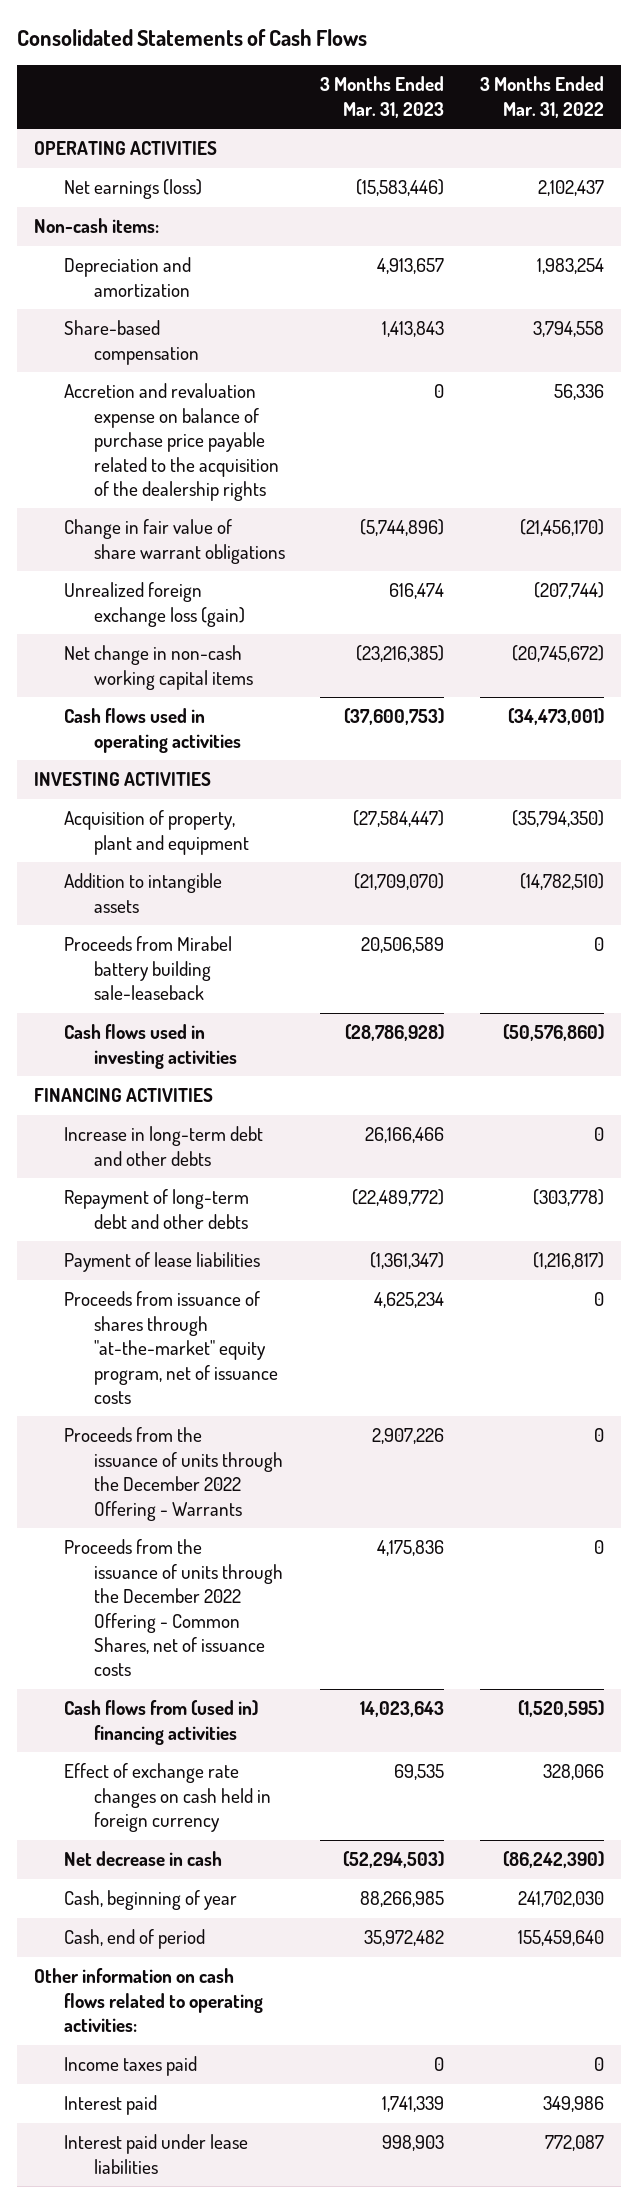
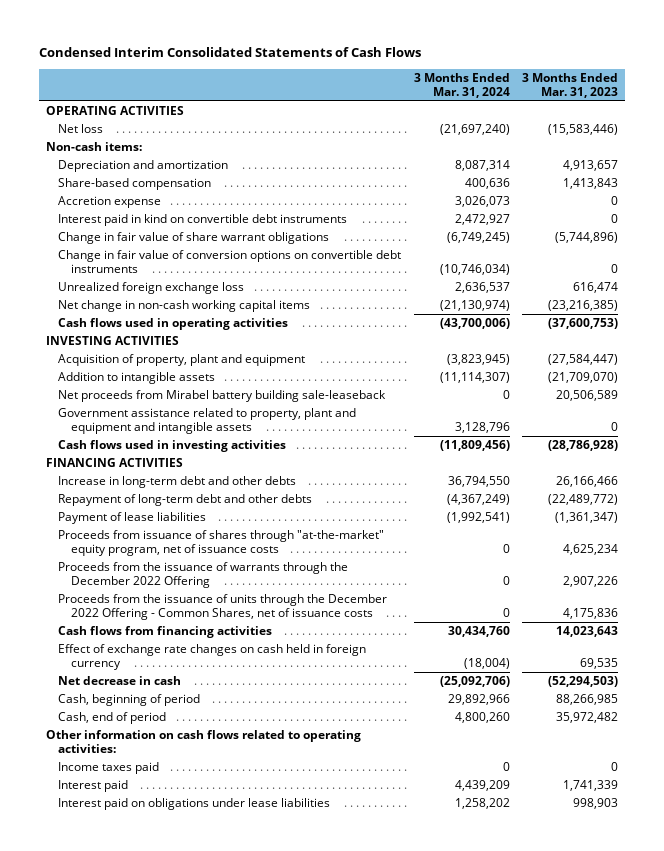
[16,29,367,47] Consolidated Statements of Cash Flows -> [39,47,422,58] Condensed Interim Consolidated Statements of Cash Flows
[479,76,604,118] 3 Months Ended Mar. 31, 2022 -> none
none -> [413,72,510,98] 3 Months Ended Mar. 31, 2024
[64,179,203,200] Net earnings (loss) -> [58,124,104,134] Net loss
[64,383,280,501] Accretion and revaluation expense on balance of purchase price payable related to the acquisition of the dealership rights -> none
none -> [58,196,162,209] Accretion expense
none -> [58,214,348,227] Interest paid in kind on convertible debt instruments
none -> [58,250,402,274] Change in fair value of conversion options on convertible debt instruments
[64,582,246,627] Unrealized foreign exchange loss (gain) -> [58,282,245,295] Unrealized foreign exchange loss
[64,936,233,1001] Proceeds from Mirabel battery building sale-leaseback -> [58,390,387,403] Net proceeds from Mirabel battery building sale-leaseback
none -> [58,408,357,435] Government assistance related to property, plant and equipment and intangible assets
[64,1427,284,1521] Proceeds from the issuance of units through the December 2022 Offering - Warrants -> [58,562,349,589] Proceeds from the issuance of warrants through the December 2022 Offering
[64,1700,259,1745] Cash flows from (used in) financing activities -> [58,626,273,639] Cash flows from financing activities
[64,1890,238,1911] Cash, beginning of year -> [58,694,201,707] Cash, beginning of period
[64,2134,249,2174] Interest paid under lease liabilities -> [58,798,331,811] Interest paid on obligations under lease liabilities

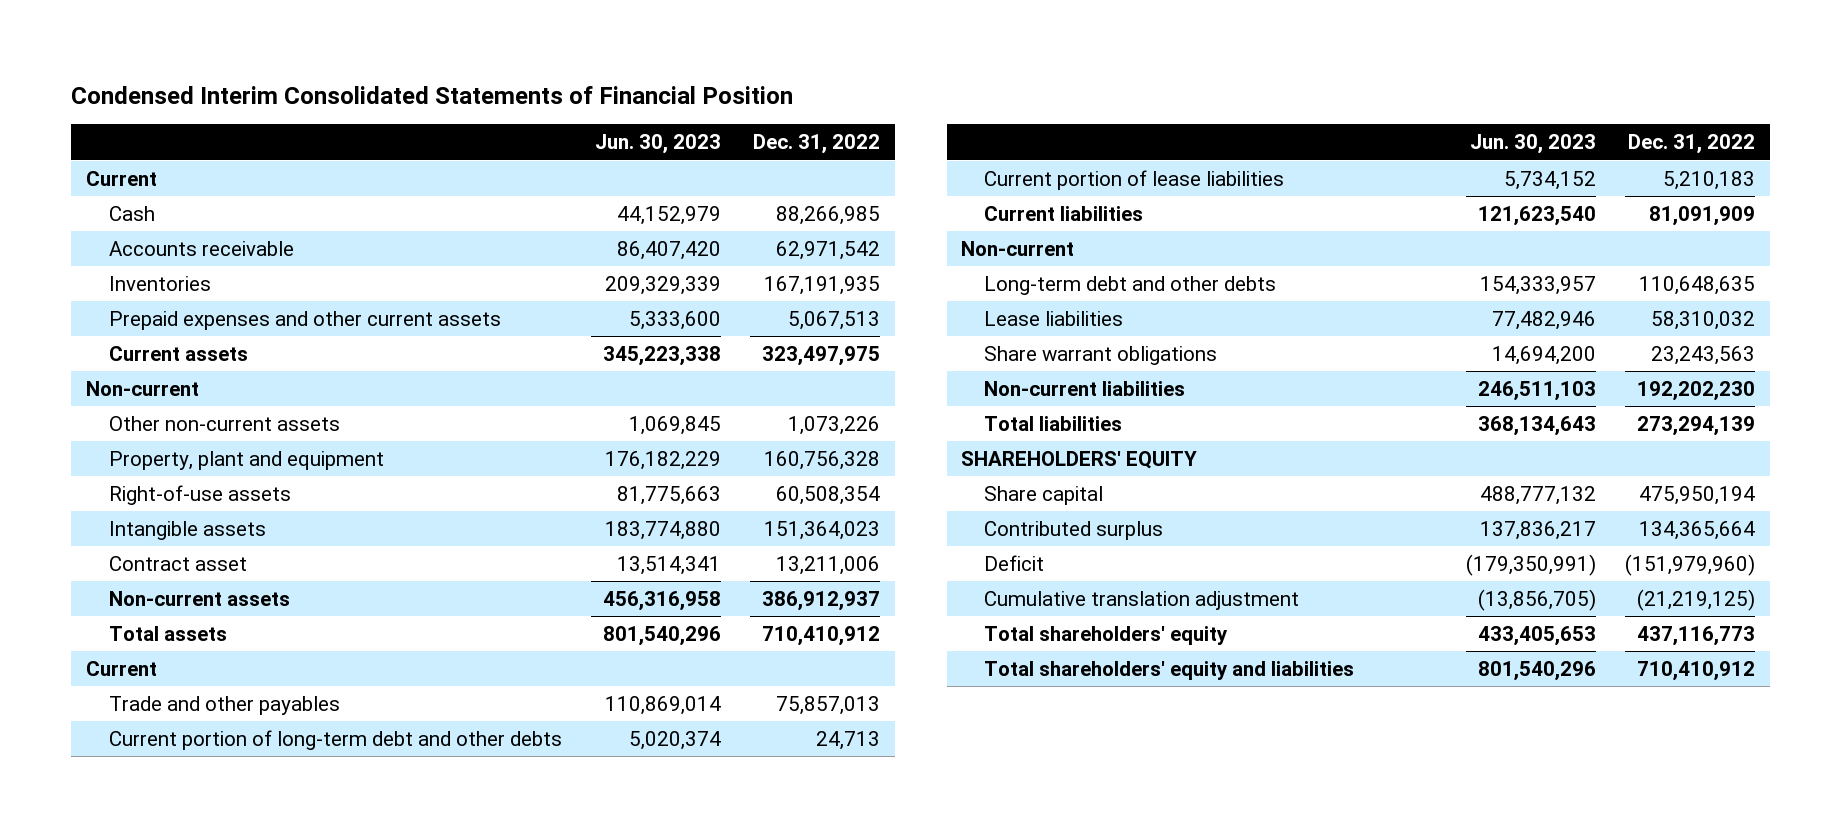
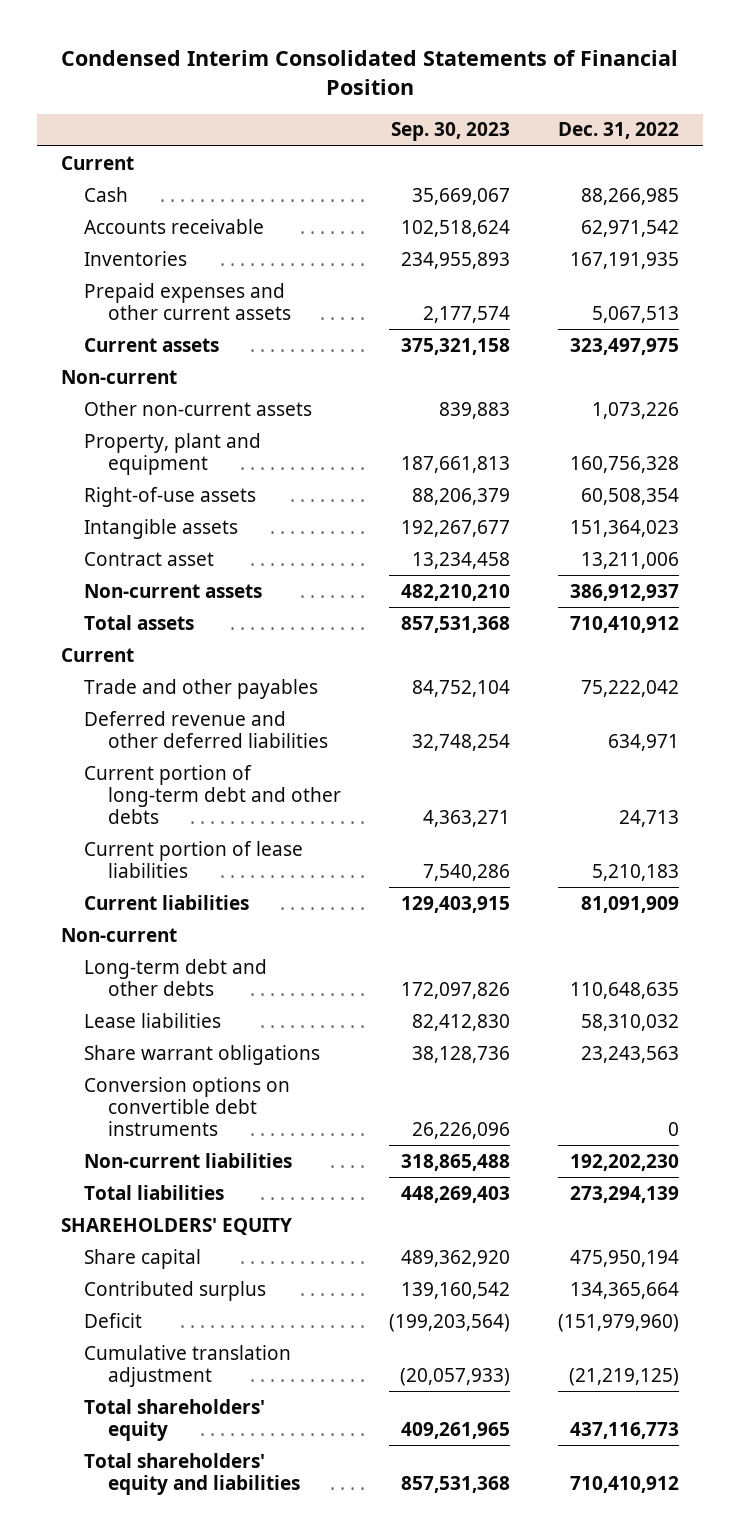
[594,134,721,155] Jun. 30, 2023 -> none
none -> [390,122,510,142] Sep. 30, 2023
[776,696,881,716] 75,857,013 -> [581,679,680,697] 75,222,042
none -> [84,710,328,748] Deferred revenue and other deferred liabilities
none -> [84,1076,291,1136] Conversion options on convertible debt instruments

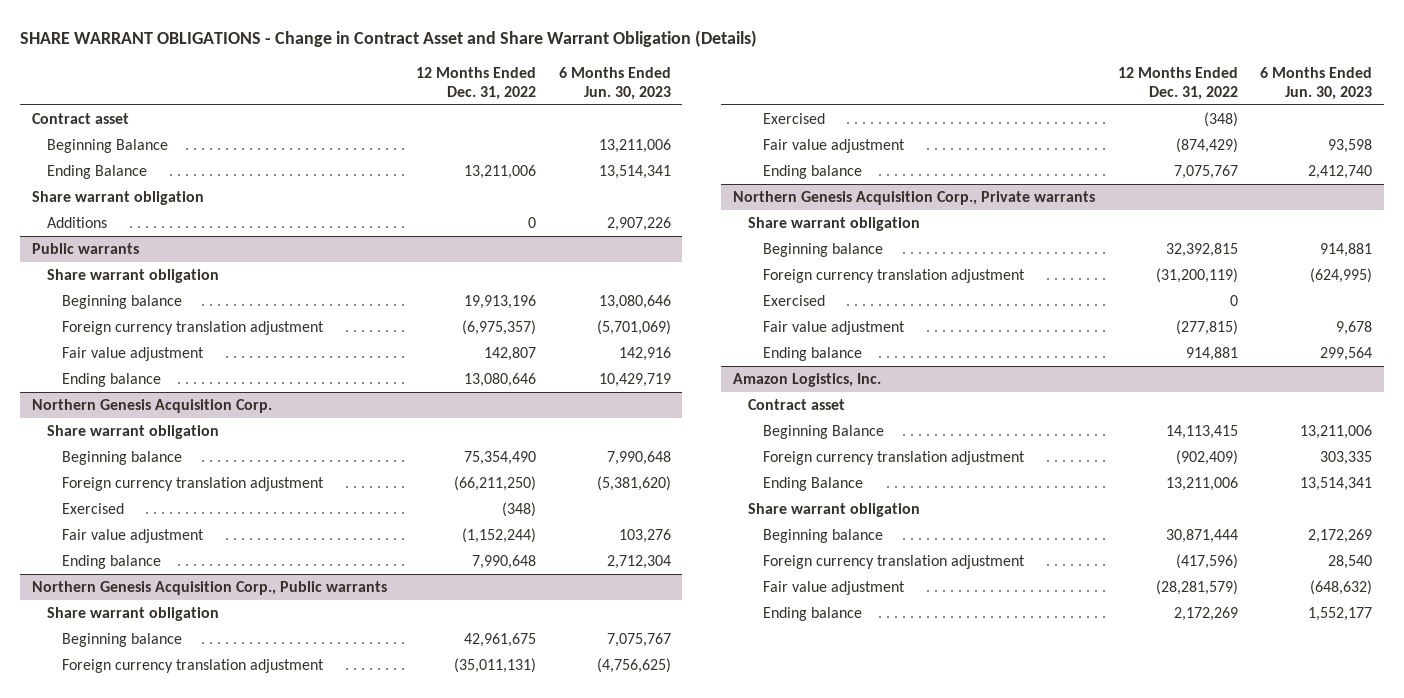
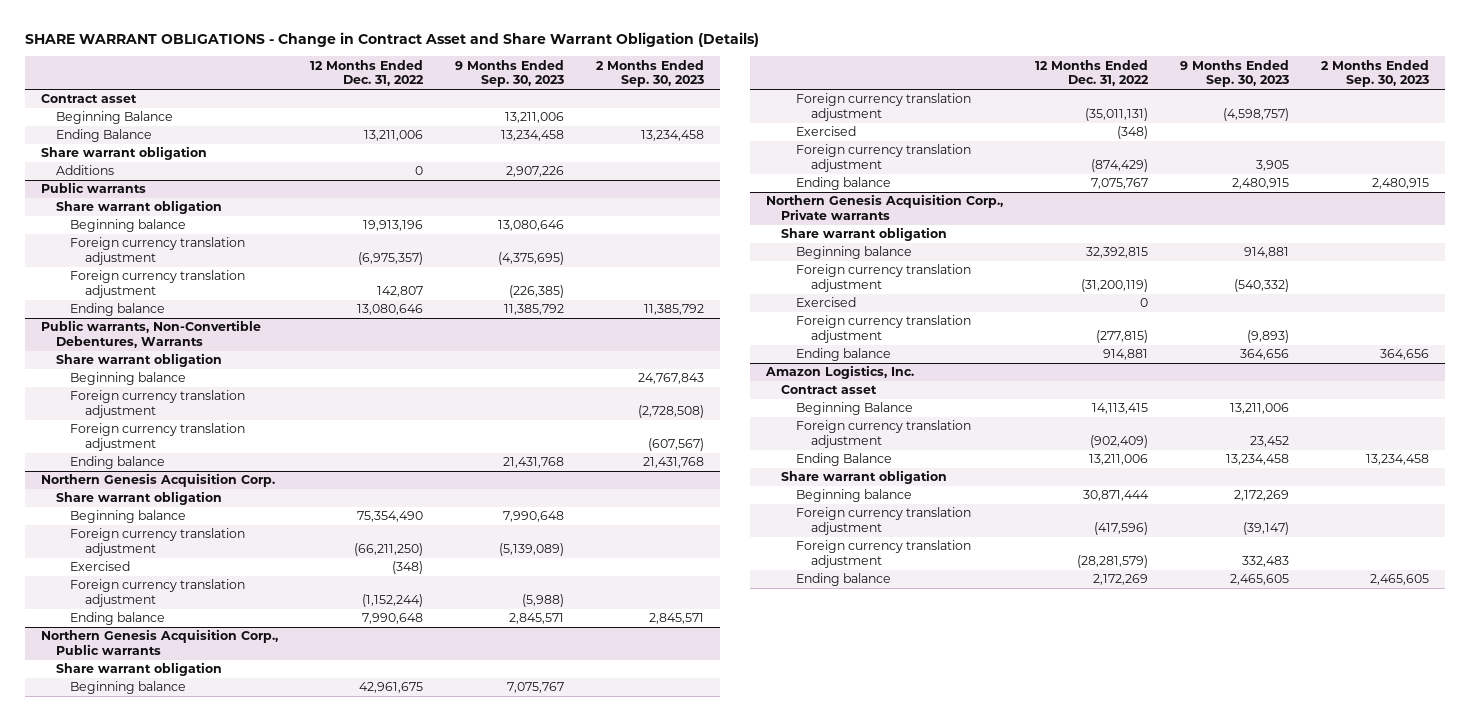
[559,67,672,100] 6 Months Ended Jun. 30, 2023 -> none
none -> [454,59,564,88] 9 Months Ended Sep. 30, 2023
none -> [595,59,704,88] 2 Months Ended Sep. 30, 2023
[61,347,204,362] Fair value adjustment -> [70,270,246,299] Foreign currency translation adjustment
none -> [40,320,261,349] Public warrants, Non-Convertible Debentures, Warrants
none -> [55,353,222,368] Share warrant obligation
none -> [70,372,187,386] Beginning balance
none -> [70,390,246,419] Foreign currency translation adjustment
none -> [70,423,246,452] Foreign currency translation adjustment
none -> [70,456,166,470] Ending balance
[61,529,204,544] Fair value adjustment -> [70,579,246,608] Foreign currency translation adjustment
[763,139,906,154] Fair value adjustment -> [796,144,972,173] Foreign currency translation adjustment
[763,321,906,336] Fair value adjustment -> [796,315,972,344] Foreign currency translation adjustment
[763,581,906,596] Fair value adjustment -> [796,540,972,569] Foreign currency translation adjustment

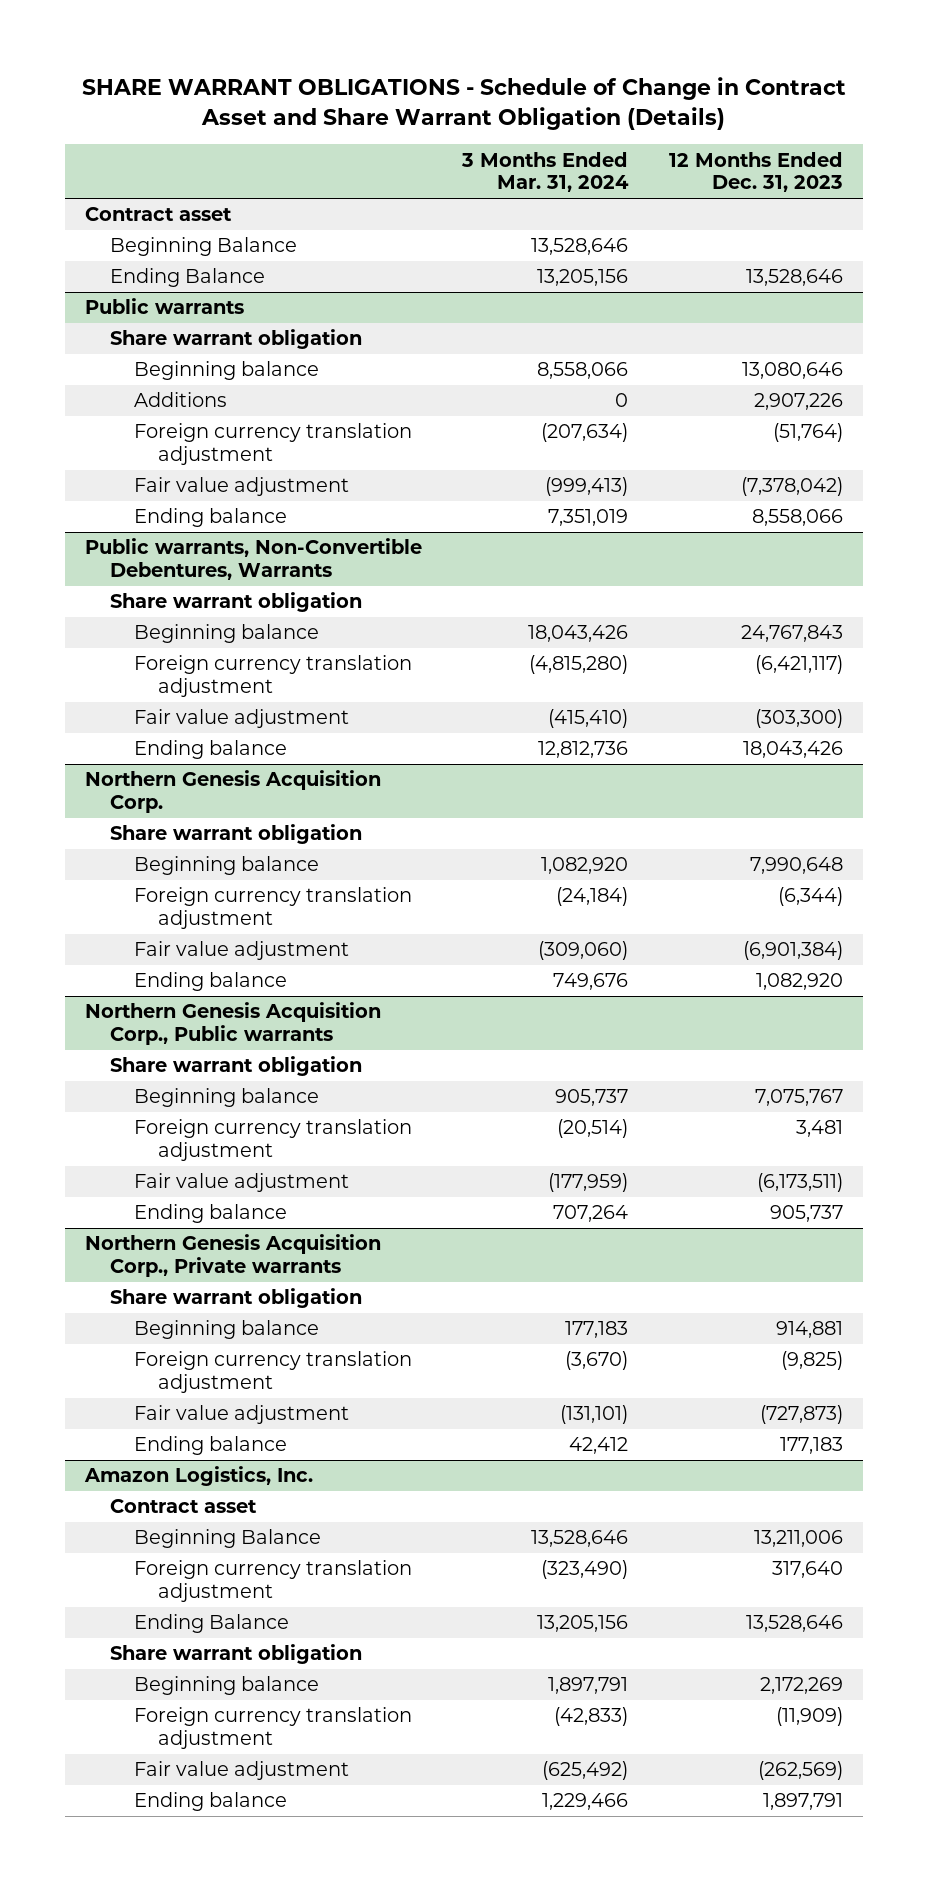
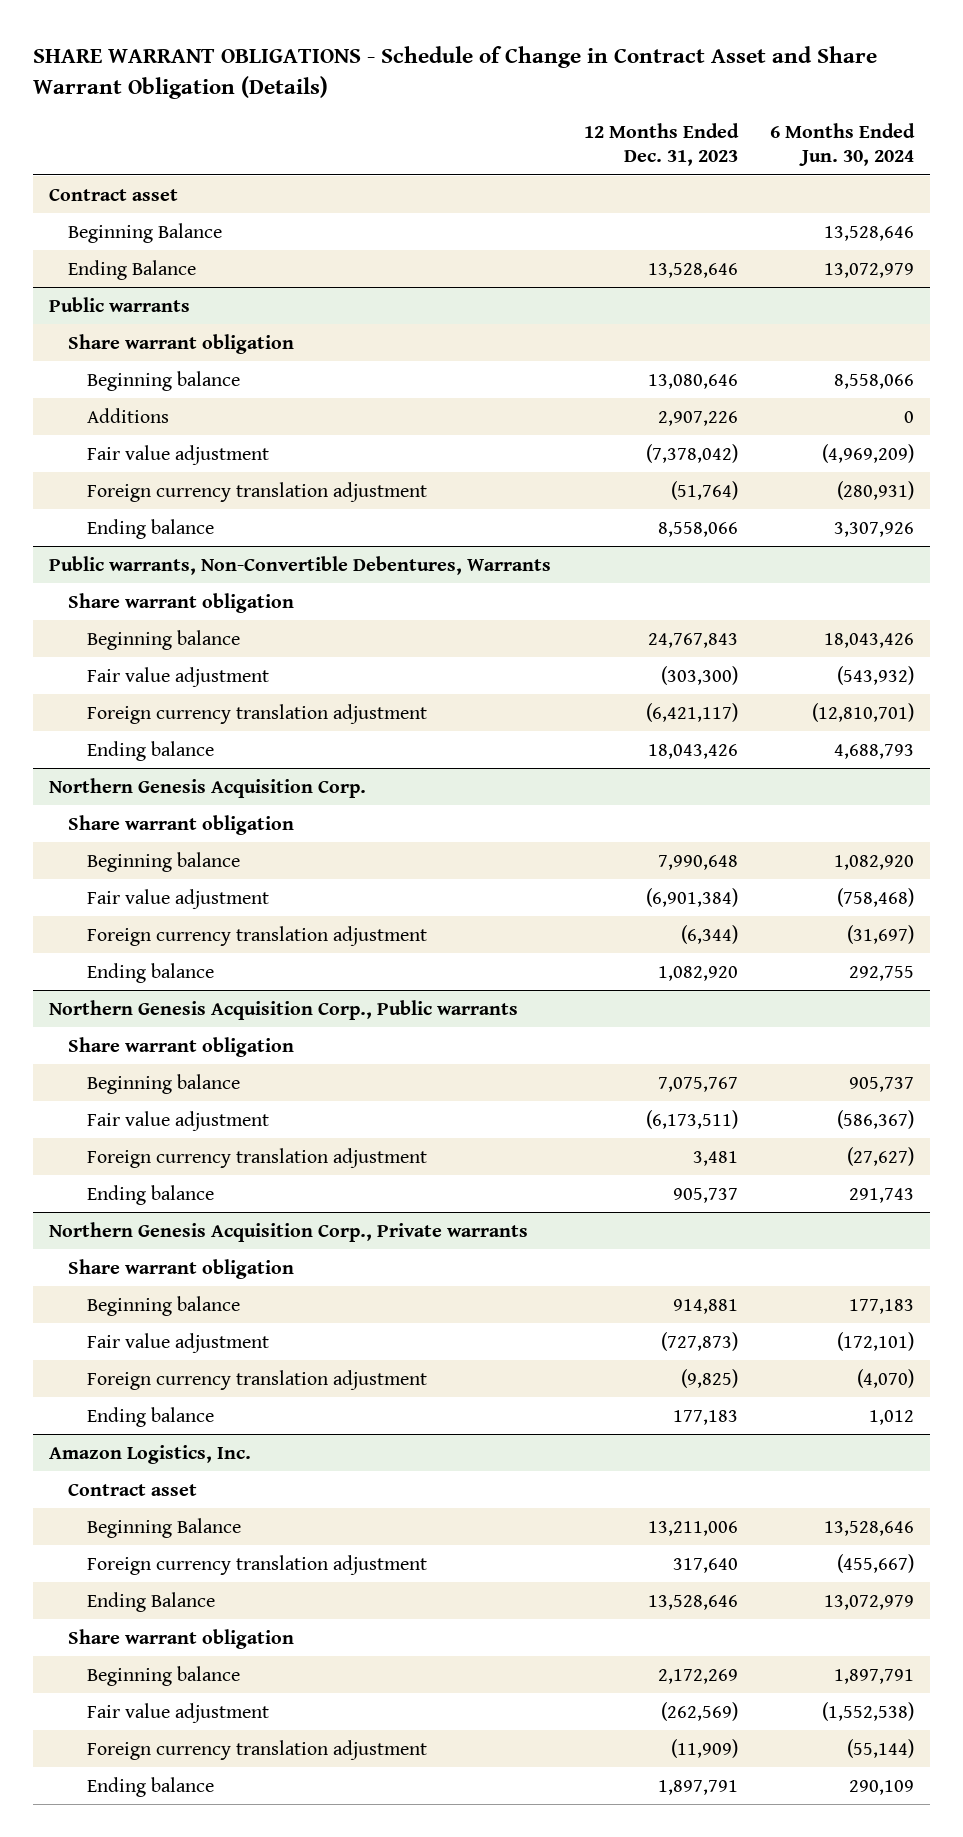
[461,151,630,193] 3 Months Ended Mar. 31, 2024 -> none
none -> [769,122,915,166] 6 Months Ended Jun. 30, 2024
[133,423,412,465] Foreign currency translation adjustment -> [87,481,428,502] Foreign currency translation adjustment
[133,655,412,697] Foreign currency translation adjustment -> [87,703,428,724] Foreign currency translation adjustment
[133,887,412,929] Foreign currency translation adjustment -> [87,925,428,946] Foreign currency translation adjustment
[133,1119,412,1161] Foreign currency translation adjustment -> [87,1147,428,1168] Foreign currency translation adjustment
[133,1351,412,1393] Foreign currency translation adjustment -> [87,1369,428,1390] Foreign currency translation adjustment
[133,1707,412,1749] Foreign currency translation adjustment -> [87,1739,428,1760] Foreign currency translation adjustment

